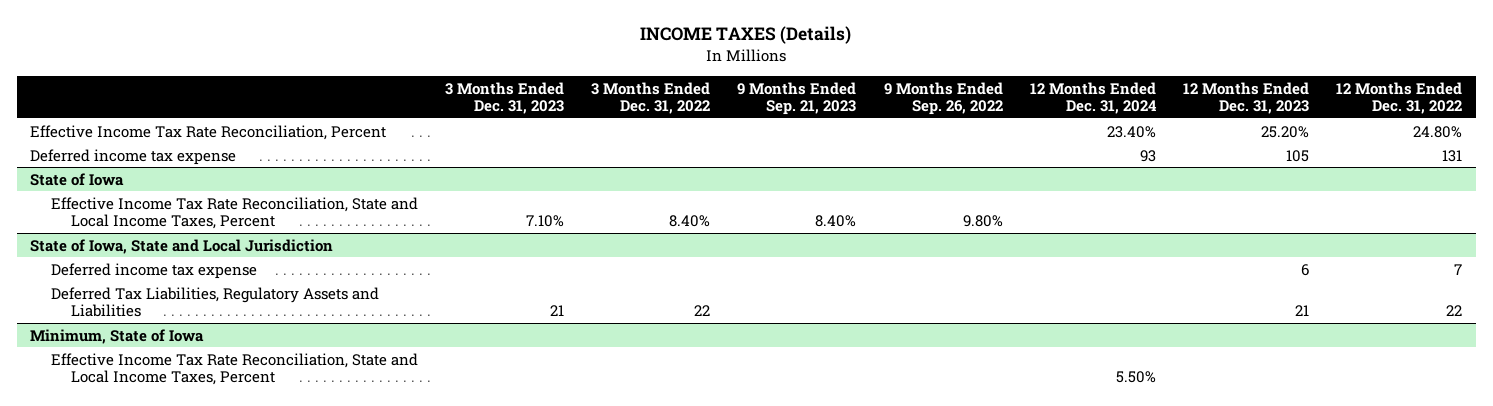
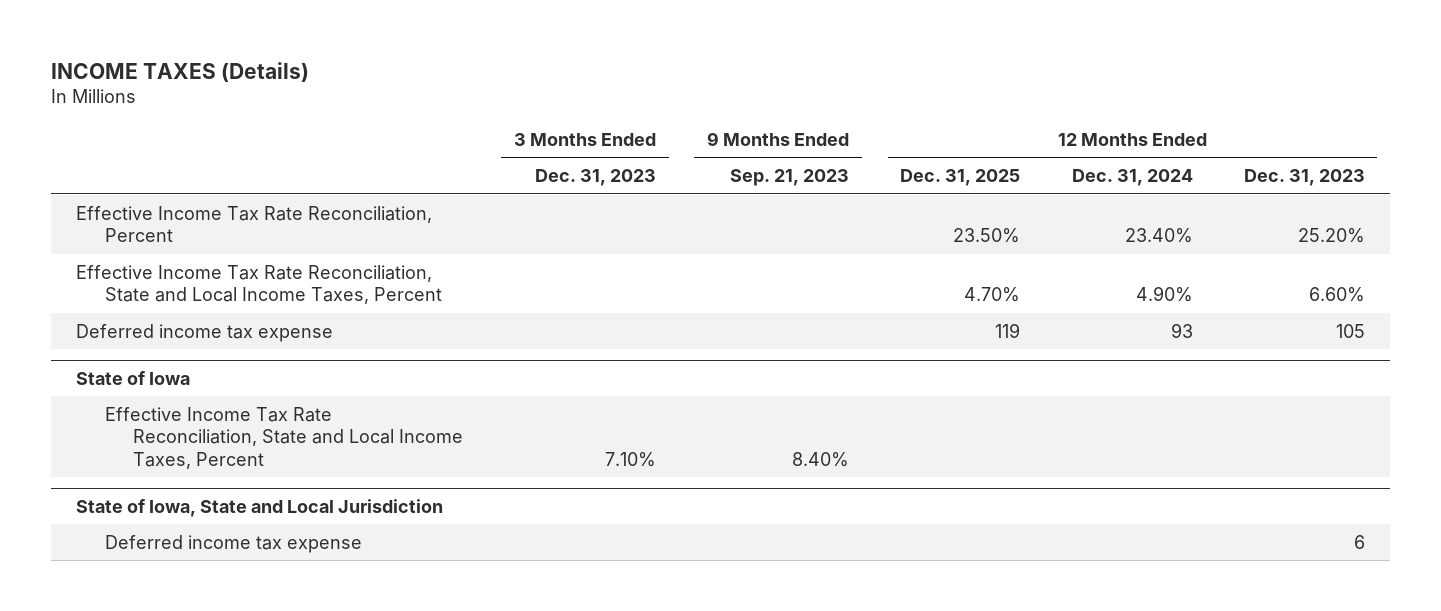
[591,81,711,115] 3 Months Ended Dec. 31, 2022 -> none
[883,81,1003,116] 9 Months Ended Sep. 26, 2022 -> none
[1336,81,1463,115] 12 Months Ended Dec. 31, 2022 -> none
none -> [900,169,1021,187] Dec. 31, 2025
none -> [76,264,442,305] Effective Income Tax Rate Reconciliation, State and Local Income Taxes, Percent
[50,286,379,318] Deferred Tax Liabilities, Regulatory Assets and Liabilities -> none
[30,328,205,344] Minimum, State of Iowa -> none
[50,352,418,386] Effective Income Tax Rate Reconciliation, State and Local Income Taxes, Percent -> none

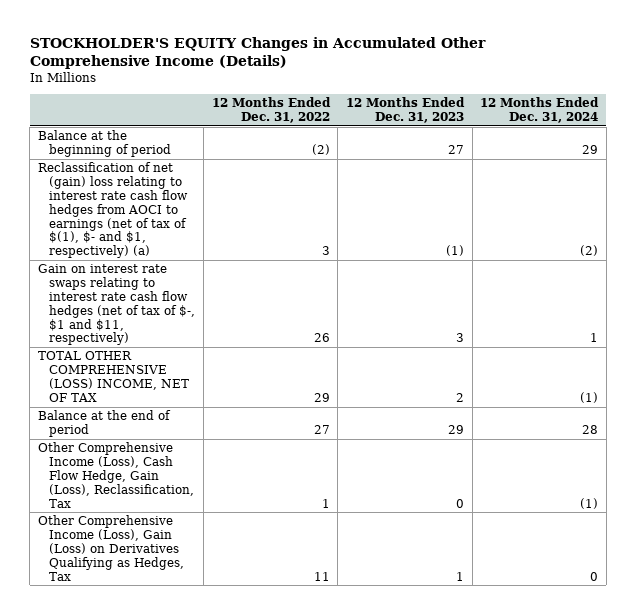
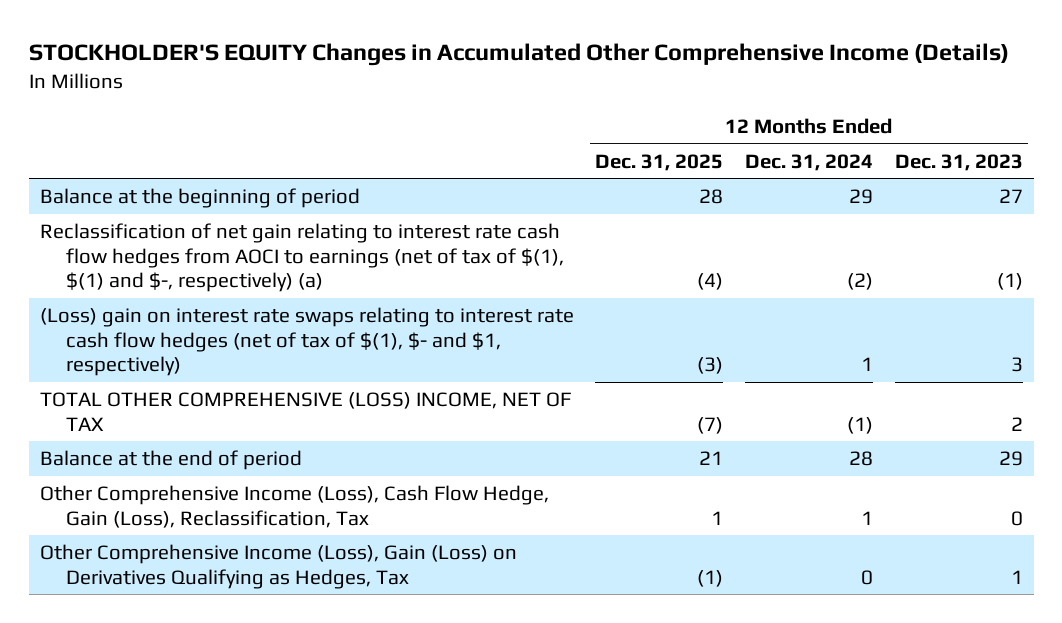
[211,97,331,124] 12 Months Ended Dec. 31, 2022 -> none
none -> [595,153,724,171] Dec. 31, 2025
[37,162,189,259] Reclassification of net (gain) loss relating to interest rate cash flow hedges from AOCI to earnings (net of tax of $(1), $- and $1, respectively) (a) -> [39,223,565,293] Reclassification of net gain relating to interest rate cash flow hedges from AOCI to earnings (net of tax of $(1), $(1) and $-, respectively) (a)
[37,264,196,346] Gain on interest rate swaps relating to interest rate cash flow hedges (net of tax of $-, $1 and $11, respectively) -> [39,307,574,377] (Loss) gain on interest rate swaps relating to interest rate cash flow hedges (net of tax of $(1), $- and $1, respectively)
[580,497,599,509] (1) -> [861,510,874,525] 1

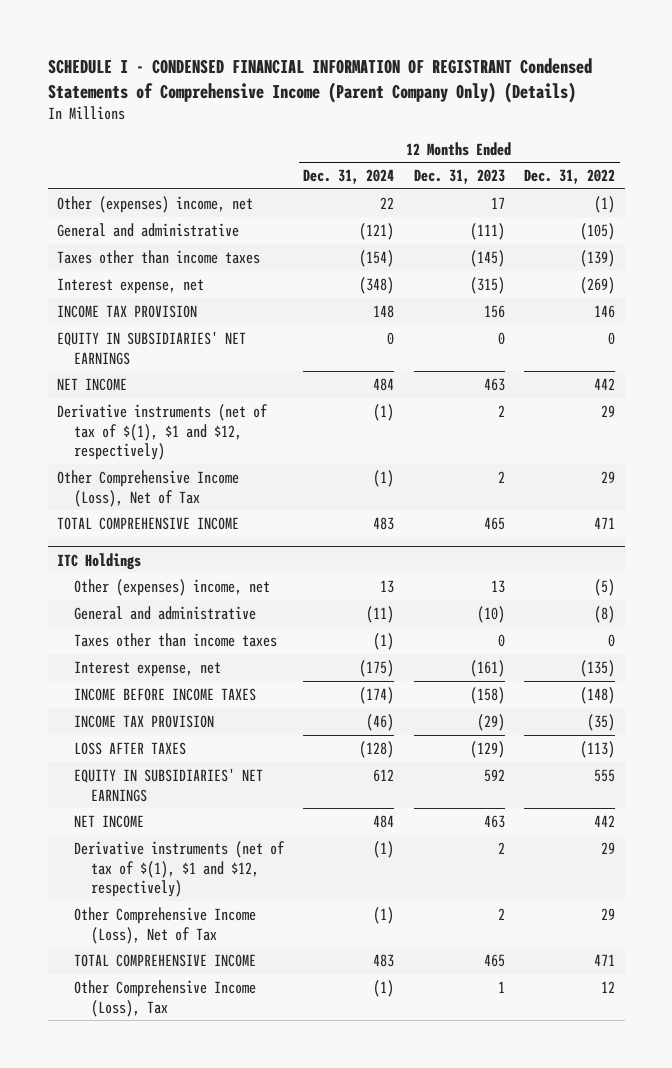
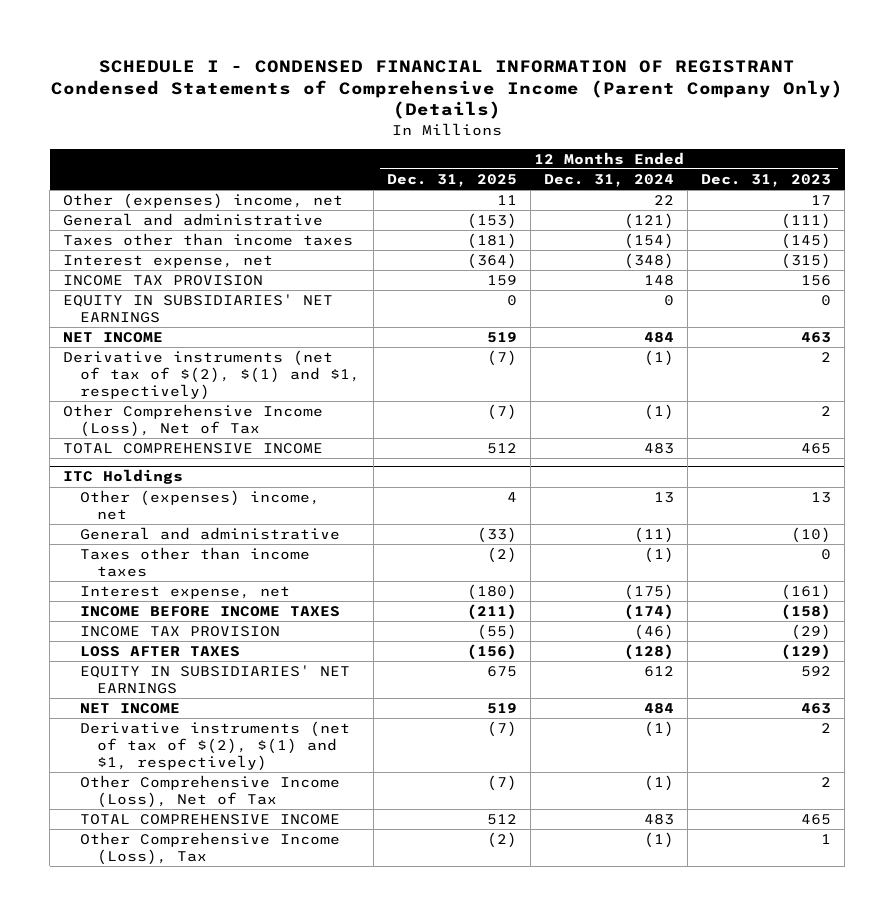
[524,169,616,185] Dec. 31, 2022 -> none
none -> [386,174,517,188] Dec. 31, 2025
[57,403,269,461] Derivative instruments (net of tax of $(1), $1 and $12, respectively) -> [63,350,360,400] Derivative instruments (net of tax of $(2), $(1) and $1, respectively)
[74,840,286,898] Derivative instruments (net of tax of $(1), $1 and $12, respectively) -> [79,721,350,771] Derivative instruments (net of tax of $(2), $(1) and $1, respectively)

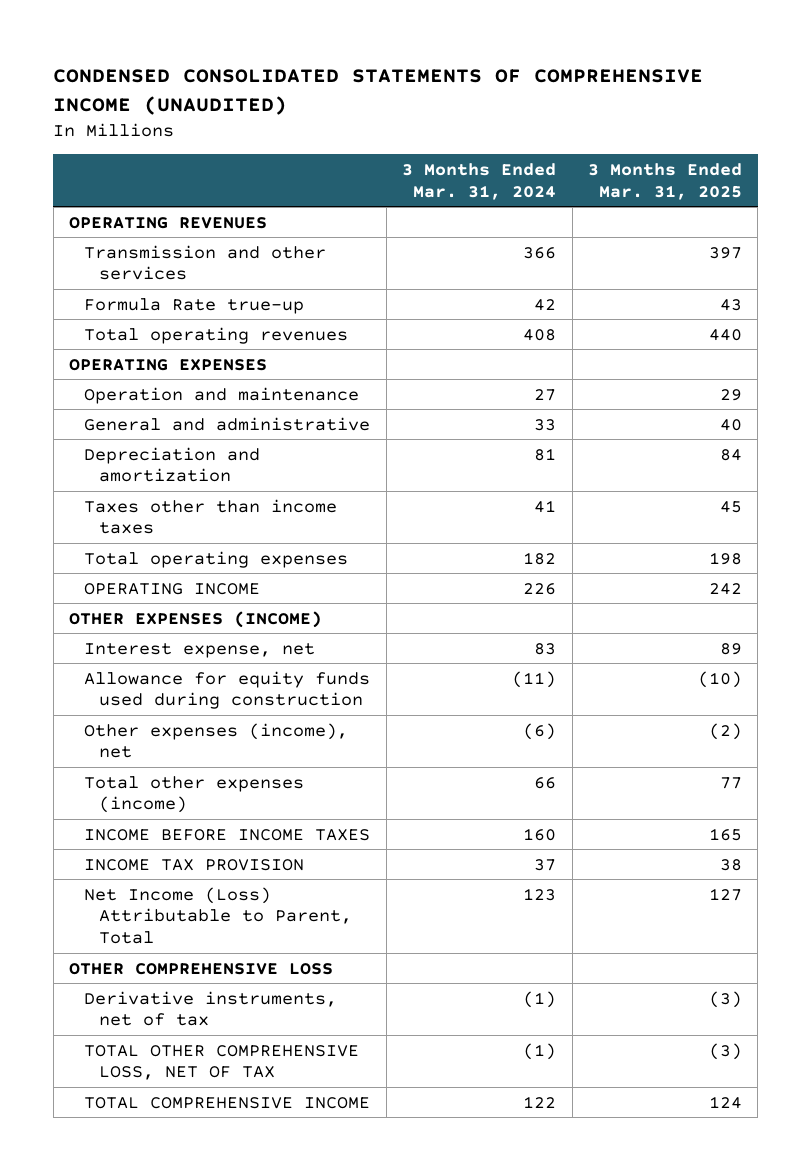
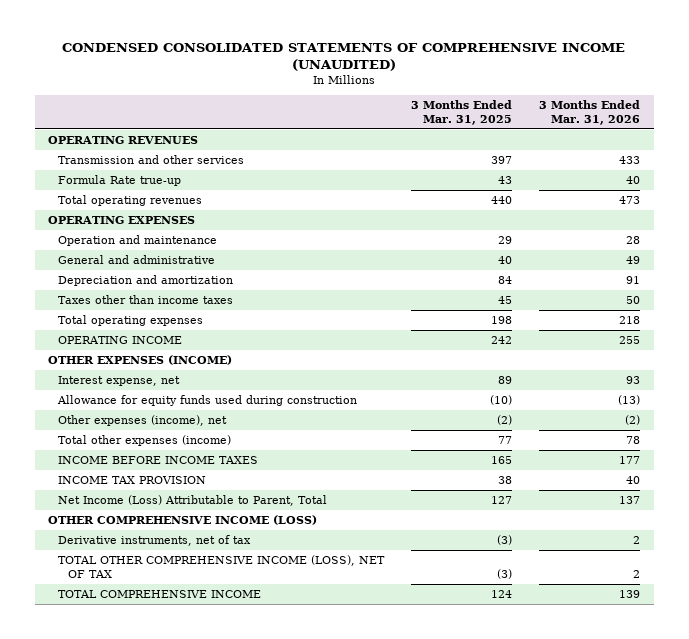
[402,162,557,200] 3 Months Ended Mar. 31, 2024 -> none
none -> [539,100,641,125] 3 Months Ended Mar. 31, 2026
[69,962,334,975] OTHER COMPREHENSIVE LOSS -> [48,515,318,526] OTHER COMPREHENSIVE INCOME (LOSS)
[84,1044,360,1081] TOTAL OTHER COMPREHENSIVE LOSS, NET OF TAX -> [58,555,386,578] TOTAL OTHER COMPREHENSIVE INCOME (LOSS), NET OF TAX

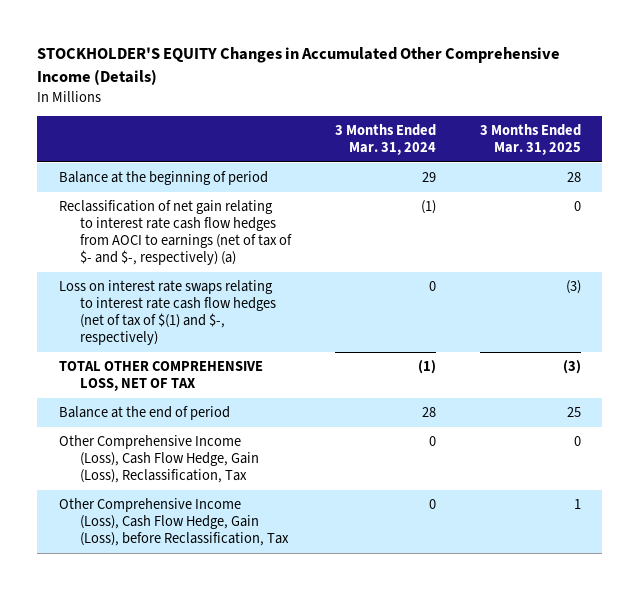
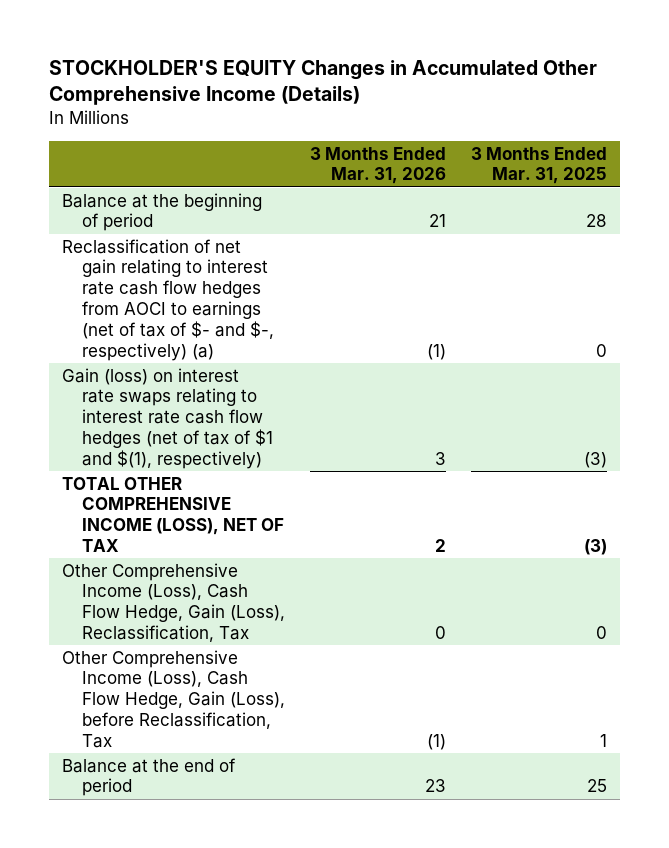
[335,124,437,156] 3 Months Ended Mar. 31, 2024 -> none
none -> [309,146,446,185] 3 Months Ended Mar. 31, 2026
[58,280,277,346] Loss on interest rate swaps relating to interest rate cash flow hedges (net of tax of $(1) and $-, respectively) -> [61,367,273,469] Gain (loss) on interest rate swaps relating to interest rate cash flow hedges (net of tax of $1 and $(1), respectively)
[58,361,263,392] TOTAL OTHER COMPREHENSIVE LOSS, NET OF TAX -> [61,476,284,553] TOTAL OTHER COMPREHENSIVE INCOME (LOSS), NET OF TAX
[58,406,230,421] Balance at the end of period -> [61,757,236,797] Balance at the end of period

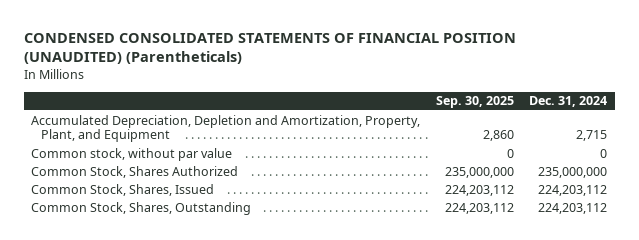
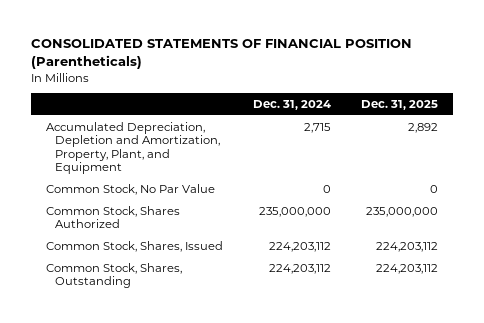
[23,32,516,65] CONDENSED CONSOLIDATED STATEMENTS OF FINANCIAL POSITION (UNAUDITED) (Parentheticals) -> [30,39,412,70] CONSOLIDATED STATEMENTS OF FINANCIAL POSITION (Parentheticals)
[435,96,514,109] Sep. 30, 2025 -> none
none -> [360,100,438,111] Dec. 31, 2025
[31,147,233,161] Common stock, without par value -> [45,183,215,195] Common Stock, No Par Value

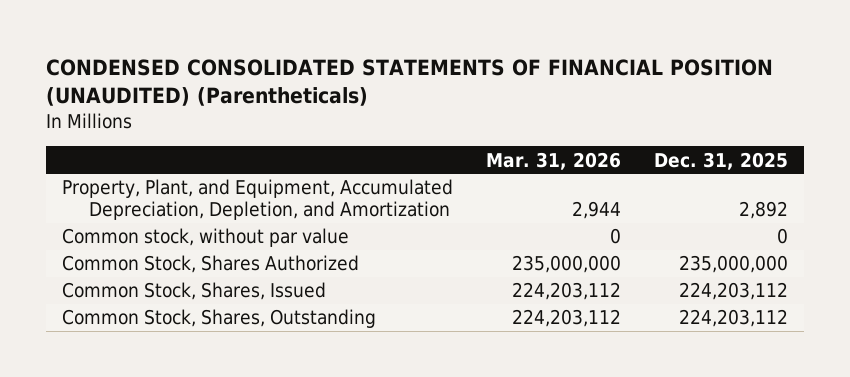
[30,39,412,70] CONSOLIDATED STATEMENTS OF FINANCIAL POSITION (Parentheticals) -> [46,58,774,107] CONDENSED CONSOLIDATED STATEMENTS OF FINANCIAL POSITION (UNAUDITED) (Parentheticals)
[252,100,331,111] Dec. 31, 2024 -> none
none -> [486,151,622,170] Mar. 31, 2026
[45,121,220,175] Accumulated Depreciation, Depletion and Amortization, Property, Plant, and Equipment -> [62,179,454,220] Property, Plant, and Equipment, Accumulated Depreciation, Depletion, and Amortization
[45,183,215,195] Common Stock, No Par Value -> [62,228,350,248] Common stock, without par value

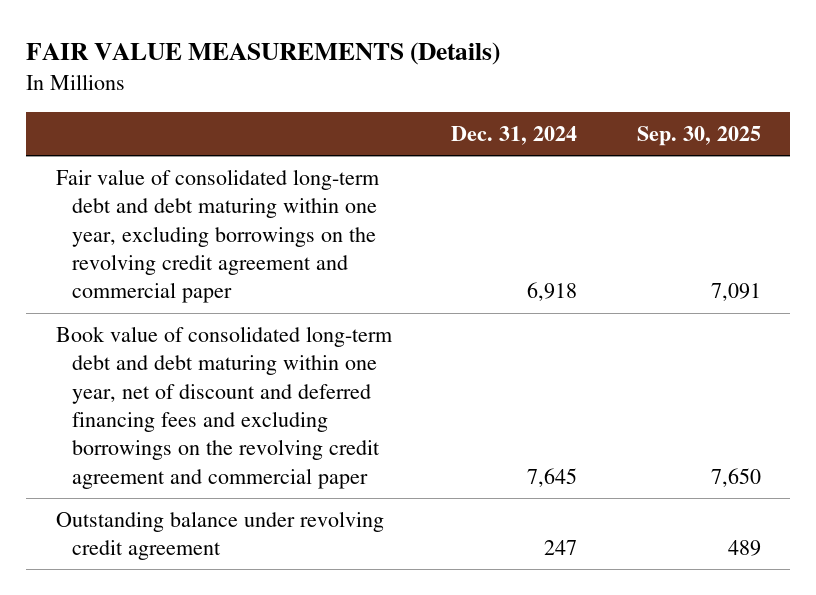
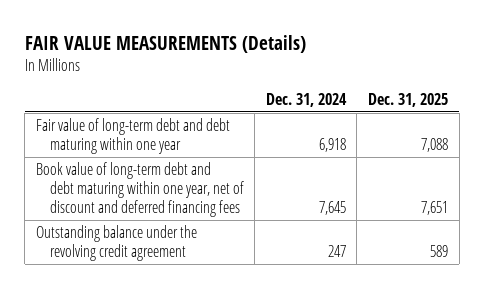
[636,125,761,146] Sep. 30, 2025 -> none
none -> [368,93,449,108] Dec. 31, 2025
[55,168,380,304] Fair value of consolidated long-term debt and debt maturing within one year, excluding borrowings on the revolving credit agreement and commercial paper -> [35,117,230,154] Fair value of long-term debt and debt maturing within one year
[55,325,393,489] Book value of consolidated long-term debt and debt maturing within one year, net of discount and deferred financing fees and excluding borrowings on the revolving credit agreement and commercial paper -> [35,161,244,217] Book value of long-term debt and debt maturing within one year, net of discount and deferred financing fees
[55,510,384,561] Outstanding balance under revolving credit agreement -> [35,224,197,261] Outstanding balance under the revolving credit agreement

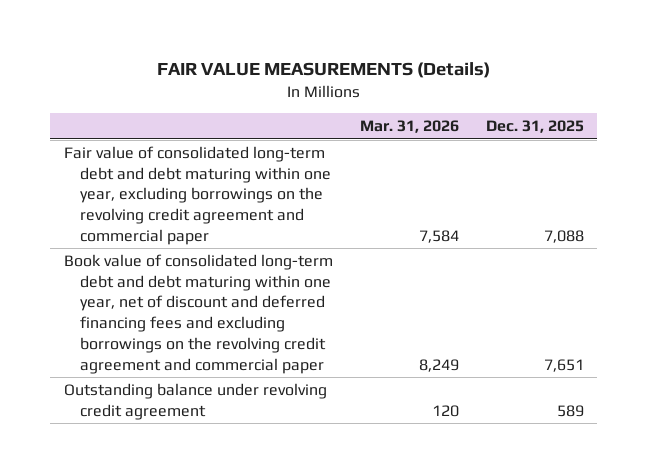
[265,93,347,108] Dec. 31, 2024 -> none
none -> [359,120,459,134] Mar. 31, 2026
[35,117,230,154] Fair value of long-term debt and debt maturing within one year -> [63,146,331,245] Fair value of consolidated long-term debt and debt maturing within one year, excluding borrowings on the revolving credit agreement and commercial paper
[35,161,244,217] Book value of long-term debt and debt maturing within one year, net of discount and deferred financing fees -> [63,254,333,374] Book value of consolidated long-term debt and debt maturing within one year, net of discount and deferred financing fees and excluding borrowings on the revolving credit agreement and commercial paper
[35,224,197,261] Outstanding balance under the revolving credit agreement -> [63,383,327,420] Outstanding balance under revolving credit agreement

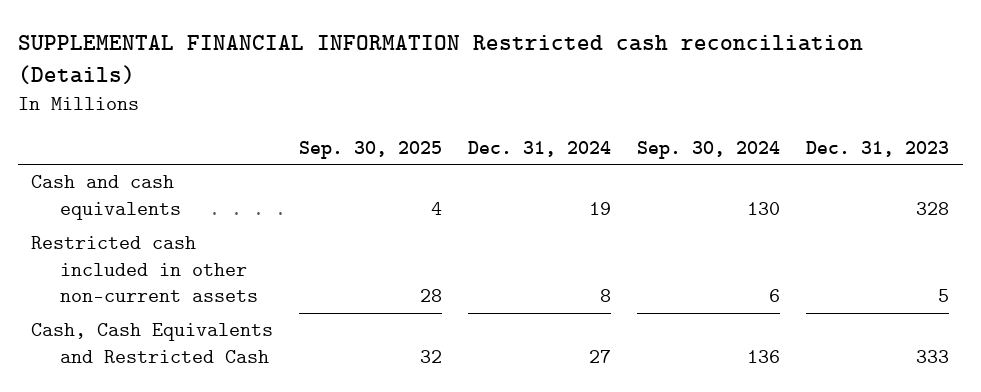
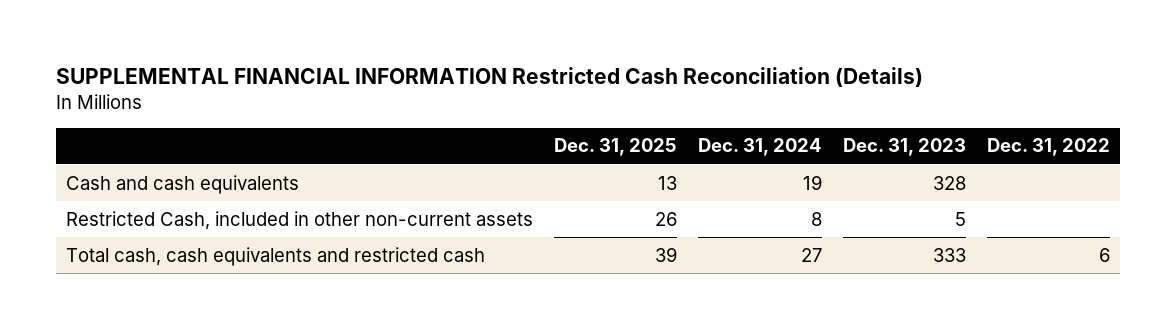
[18,35,864,84] SUPPLEMENTAL FINANCIAL INFORMATION Restricted cash reconciliation (Details) -> [55,67,923,88] SUPPLEMENTAL FINANCIAL INFORMATION Restricted Cash Reconciliation (Details)
[299,140,443,159] Sep. 30, 2025 -> none
[637,140,781,159] Sep. 30, 2024 -> none
none -> [554,138,678,157] Dec. 31, 2025
none -> [986,138,1110,157] Dec. 31, 2022
[31,236,259,303] Restricted cash included in other non-current assets -> [66,210,534,230] Restricted Cash, included in other non-current assets
[31,323,274,363] Cash, Cash Equivalents and Restricted Cash -> [66,246,486,266] Total cash, cash equivalents and restricted cash

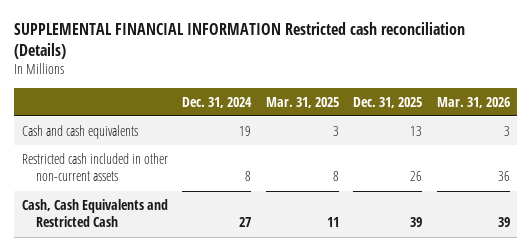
[55,67,923,88] SUPPLEMENTAL FINANCIAL INFORMATION Restricted Cash Reconciliation (Details) -> [14,22,466,60] SUPPLEMENTAL FINANCIAL INFORMATION Restricted cash reconciliation (Details)
[842,138,966,157] Dec. 31, 2023 -> none
[986,138,1110,157] Dec. 31, 2022 -> none
none -> [265,96,339,108] Mar. 31, 2025
none -> [436,96,510,108] Mar. 31, 2026
[66,210,534,230] Restricted Cash, included in other non-current assets -> [21,152,168,182] Restricted cash included in other non-current assets
[66,246,486,266] Total cash, cash equivalents and restricted cash -> [21,198,168,228] Cash, Cash Equivalents and Restricted Cash

